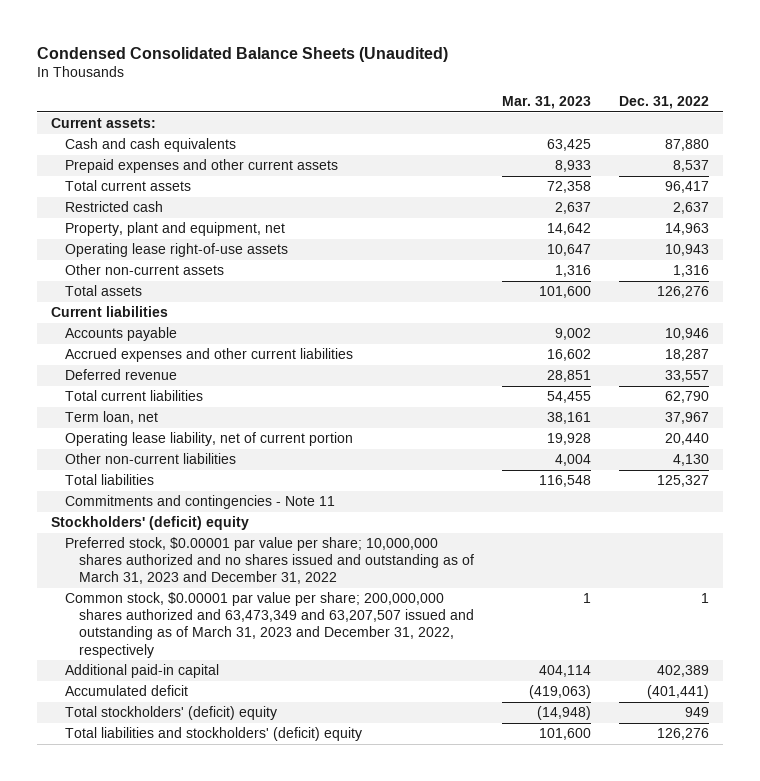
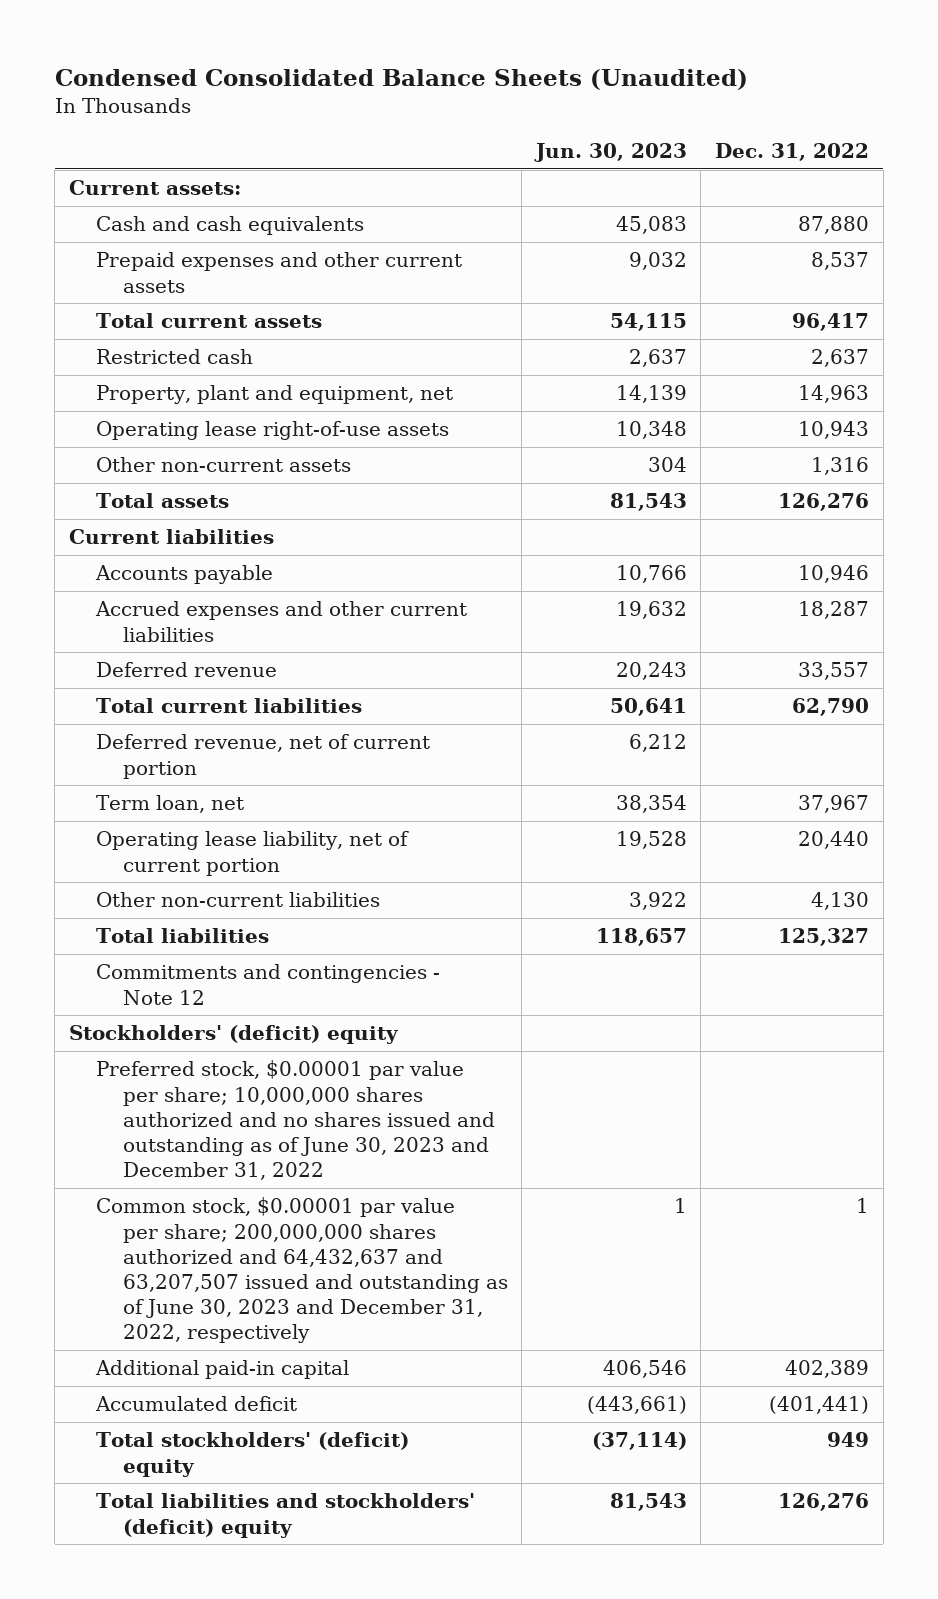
[501,96,591,110] Mar. 31, 2023 -> none
none -> [533,143,687,163] Jun. 30, 2023
none -> [95,734,430,779] Deferred revenue, net of current portion
[65,495,336,510] Commitments and contingencies - Note 11 -> [95,964,440,1005] Commitments and contingencies - Note 12
[65,537,474,585] Preferred stock, $0.00001 par value per share; 10,000,000 shares authorized and no shares issued and outstanding as of March 31, 2023 and December 31, 2022 -> [95,1060,495,1180] Preferred stock, $0.00001 par value per share; 10,000,000 shares authorized and no shares issued and outstanding as of June 30, 2023 and December 31, 2022
[65,592,474,658] Common stock, $0.00001 par value per share; 200,000,000 shares authorized and 63,473,349 and 63,207,507 issued and outstanding as of March 31, 2023 and December 31, 2022, respectively -> [95,1197,508,1344] Common stock, $0.00001 par value per share; 200,000,000 shares authorized and 64,432,637 and 63,207,507 issued and outstanding as of June 30, 2023 and December 31, 2022, respectively

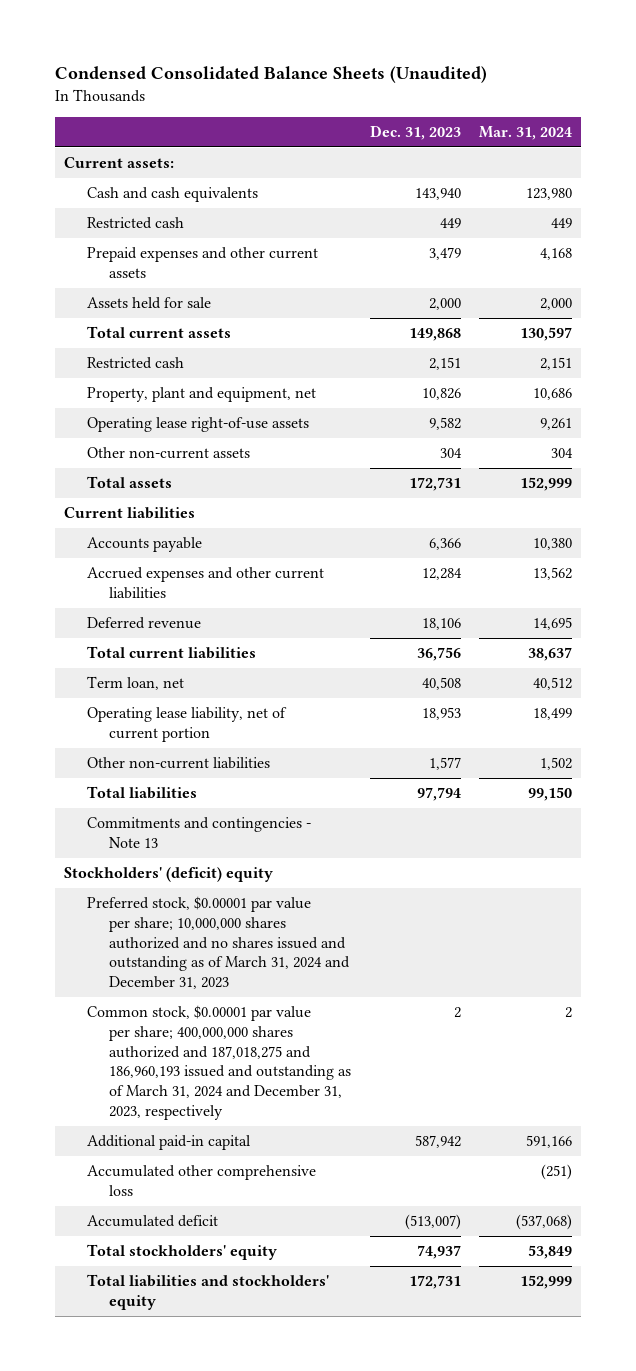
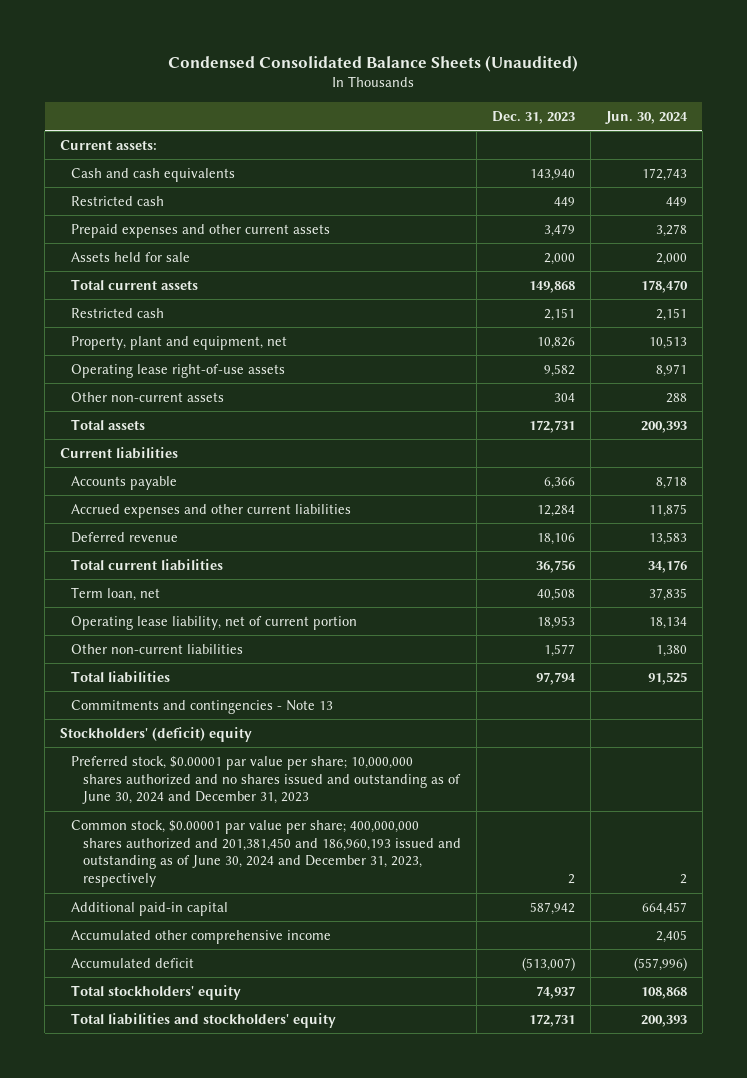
[478,125,572,140] Mar. 31, 2024 -> none
none -> [604,111,688,125] Jun. 30, 2024
[86,896,351,990] Preferred stock, $0.00001 par value per share; 10,000,000 shares authorized and no shares issued and outstanding as of March 31, 2024 and December 31, 2023 -> [71,755,461,805] Preferred stock, $0.00001 par value per share; 10,000,000 shares authorized and no shares issued and outstanding as of June 30, 2024 and December 31, 2023
[86,1005,352,1120] Common stock, $0.00001 par value per share; 400,000,000 shares authorized and 187,018,275 and 186,960,193 issued and outstanding as of March 31, 2024 and December 31, 2023, respectively -> [71,819,461,888] Common stock, $0.00001 par value per share; 400,000,000 shares authorized and 201,381,450 and 186,960,193 issued and outstanding as of June 30, 2024 and December 31, 2023, respectively
[86,1165,316,1196] Accumulated other comprehensive loss -> [71,929,332,944] Accumulated other comprehensive income

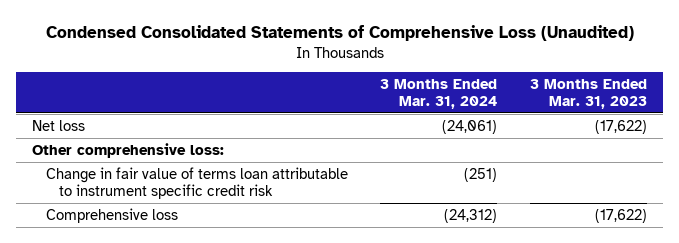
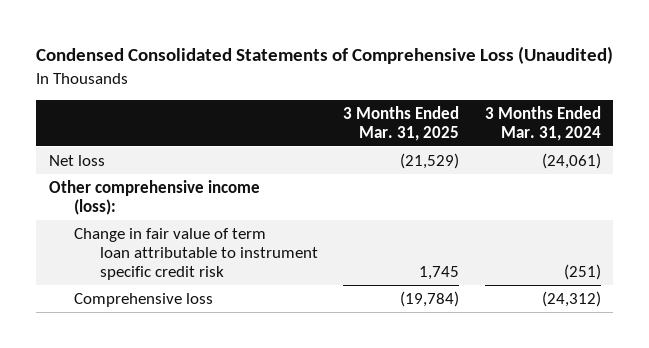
[529,79,647,109] 3 Months Ended Mar. 31, 2023 -> none
none -> [343,105,460,141] 3 Months Ended Mar. 31, 2025
[32,142,225,158] Other comprehensive loss: -> [48,179,260,215] Other comprehensive income (loss):
[45,166,348,199] Change in fair value of terms loan attributable to instrument specific credit risk -> [74,227,318,281] Change in fair value of term loan attributable to instrument specific credit risk

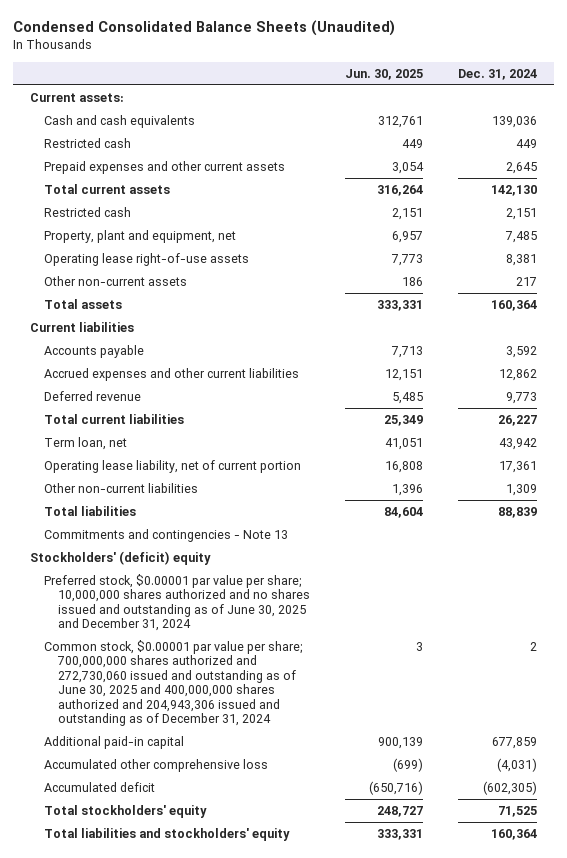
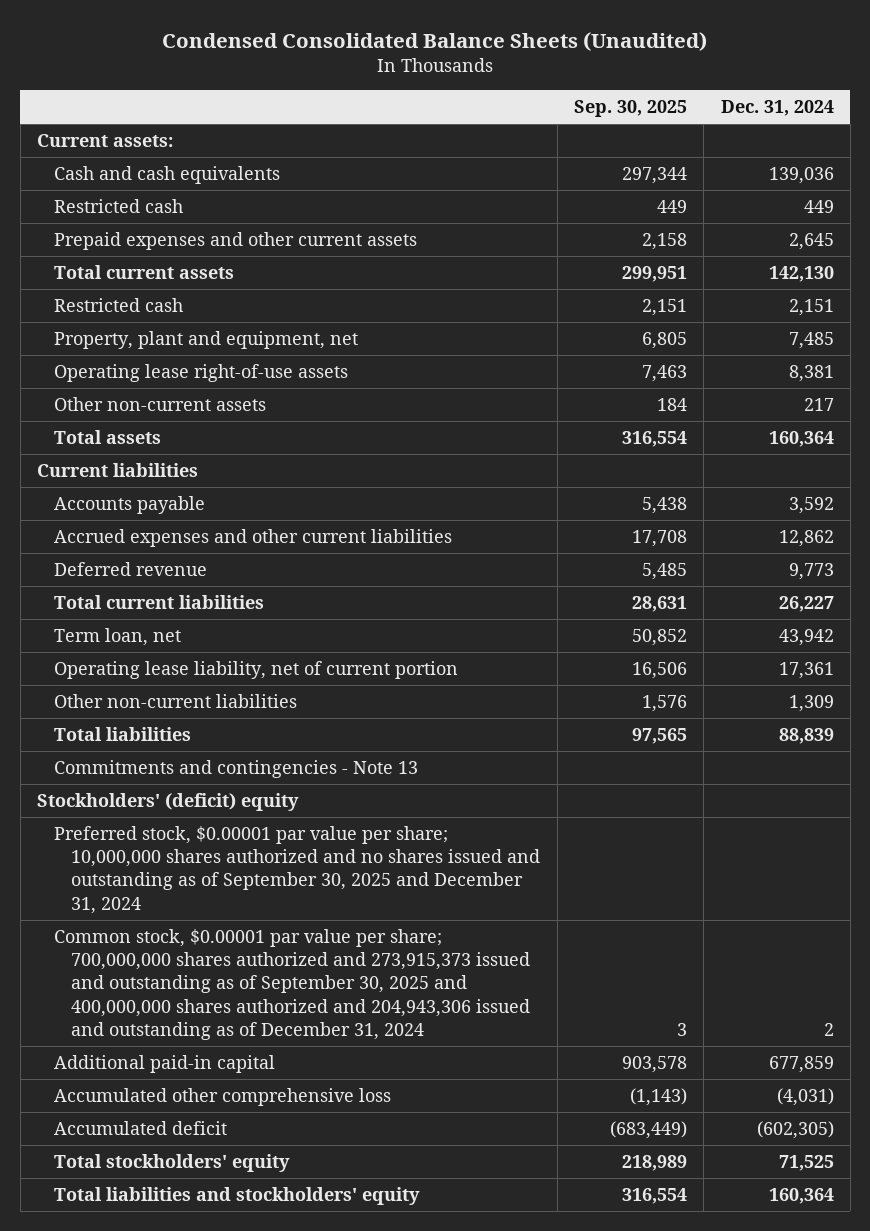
[345,68,424,80] Jun. 30, 2025 -> none
none -> [573,100,687,118] Sep. 30, 2025
[44,573,311,632] Preferred stock, $0.00001 par value per share; 10,000,000 shares authorized and no shares issued and outstanding as of June 30, 2025 and December 31, 2024 -> [54,826,541,914] Preferred stock, $0.00001 par value per share; 10,000,000 shares authorized and no shares issued and outstanding as of September 30, 2025 and December 31, 2024
[44,639,303,727] Common stock, $0.00001 par value per share; 700,000,000 shares authorized and 272,730,060 issued and outstanding as of June 30, 2025 and 400,000,000 shares authorized and 204,943,306 issued and outstanding as of December 31, 2024 -> [54,929,531,1040] Common stock, $0.00001 par value per share; 700,000,000 shares authorized and 273,915,373 issued and outstanding as of September 30, 2025 and 400,000,000 shares authorized and 204,943,306 issued and outstanding as of December 31, 2024

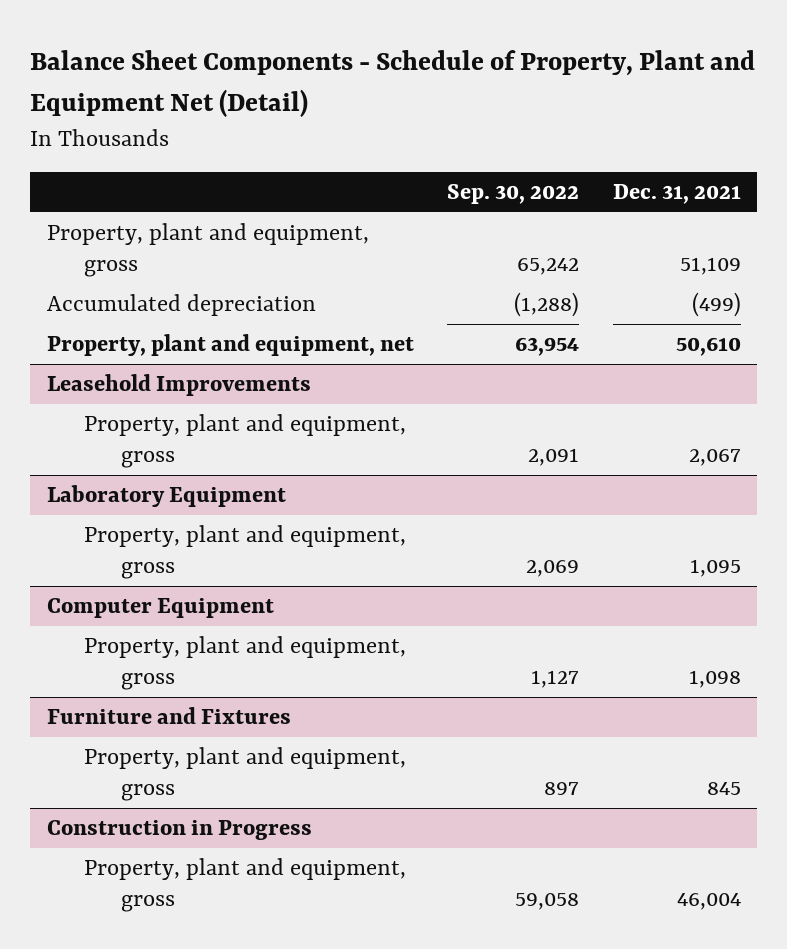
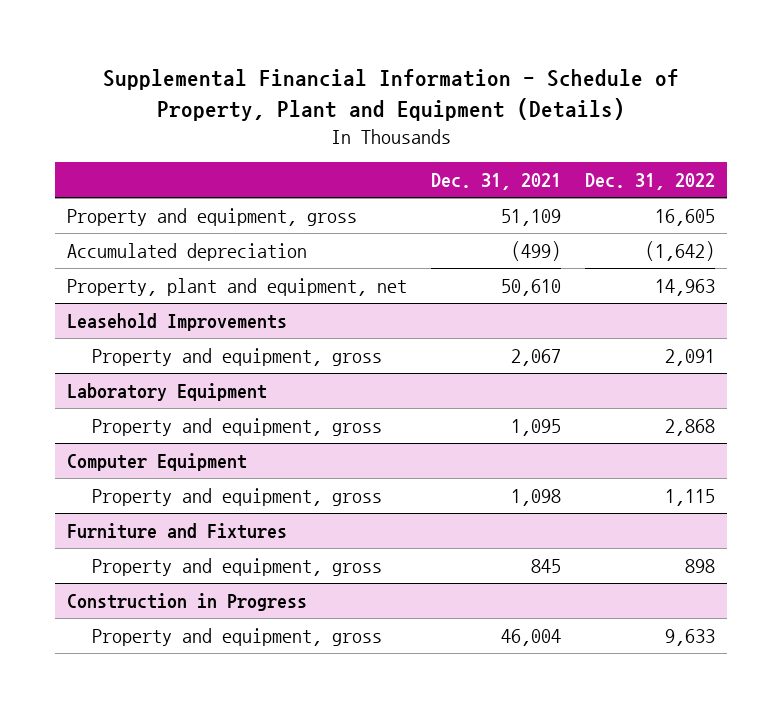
[29,50,755,117] Balance Sheet Components - Schedule of Property, Plant and Equipment Net (Detail) -> [102,69,679,121] Supplemental Financial Information - Schedule of Property, Plant and Equipment (Details)
[447,184,580,205] Sep. 30, 2022 -> none
none -> [585,173,716,191] Dec. 31, 2022
[46,223,369,278] Property, plant and equipment, gross -> [66,207,357,226] Property and equipment, gross
[83,414,406,469] Property, plant and equipment, gross -> [92,347,383,366] Property and equipment, gross
[83,525,406,580] Property, plant and equipment, gross -> [92,417,383,436] Property and equipment, gross
[83,636,406,691] Property, plant and equipment, gross -> [92,487,383,506] Property and equipment, gross
[83,747,406,802] Property, plant and equipment, gross -> [92,557,383,576] Property and equipment, gross
[83,858,406,913] Property, plant and equipment, gross -> [92,627,383,646] Property and equipment, gross

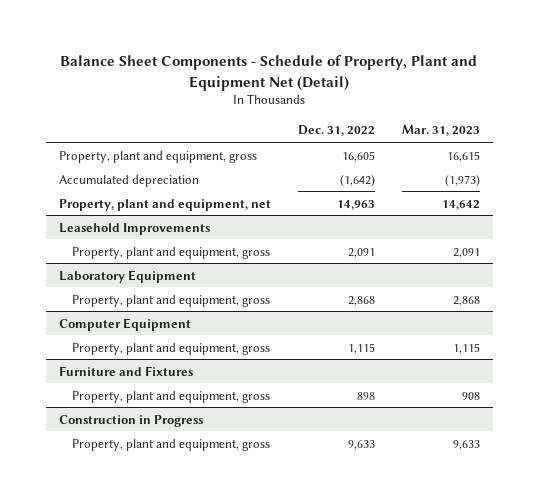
[102,69,679,121] Supplemental Financial Information - Schedule of Property, Plant and Equipment (Details) -> [60,55,478,91] Balance Sheet Components - Schedule of Property, Plant and Equipment Net (Detail)
[430,173,561,191] Dec. 31, 2021 -> none
none -> [401,125,480,137] Mar. 31, 2023
[66,207,357,226] Property and equipment, gross -> [59,150,258,163] Property, plant and equipment, gross
[92,347,383,366] Property and equipment, gross -> [71,246,270,259] Property, plant and equipment, gross
[92,417,383,436] Property and equipment, gross -> [71,294,270,307] Property, plant and equipment, gross
[92,487,383,506] Property and equipment, gross -> [71,342,270,355] Property, plant and equipment, gross
[92,557,383,576] Property and equipment, gross -> [71,390,270,403] Property, plant and equipment, gross
[92,627,383,646] Property and equipment, gross -> [71,438,270,451] Property, plant and equipment, gross

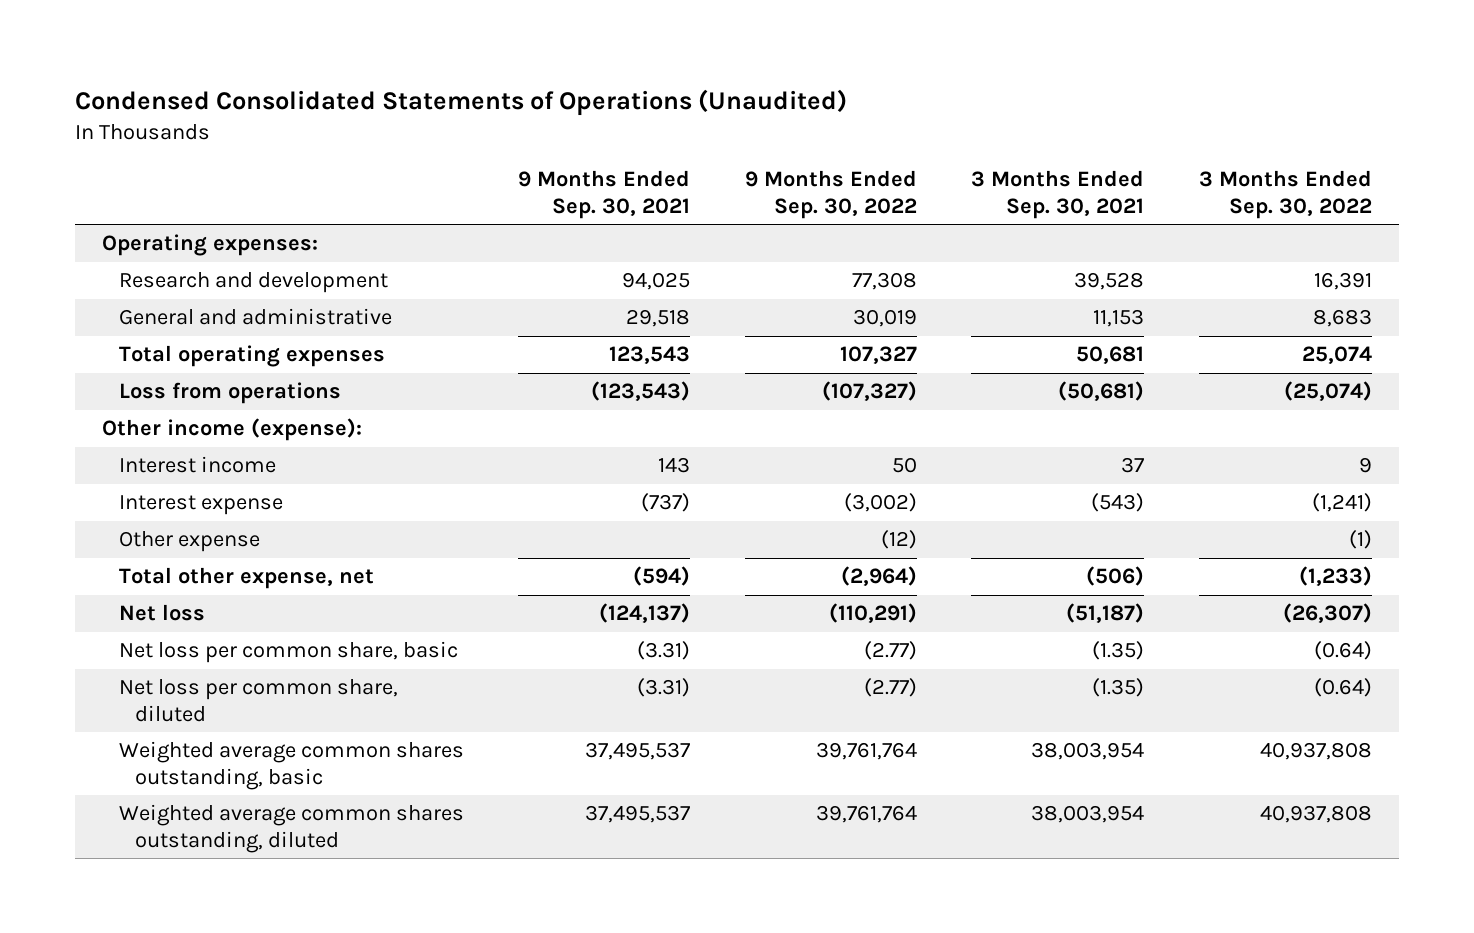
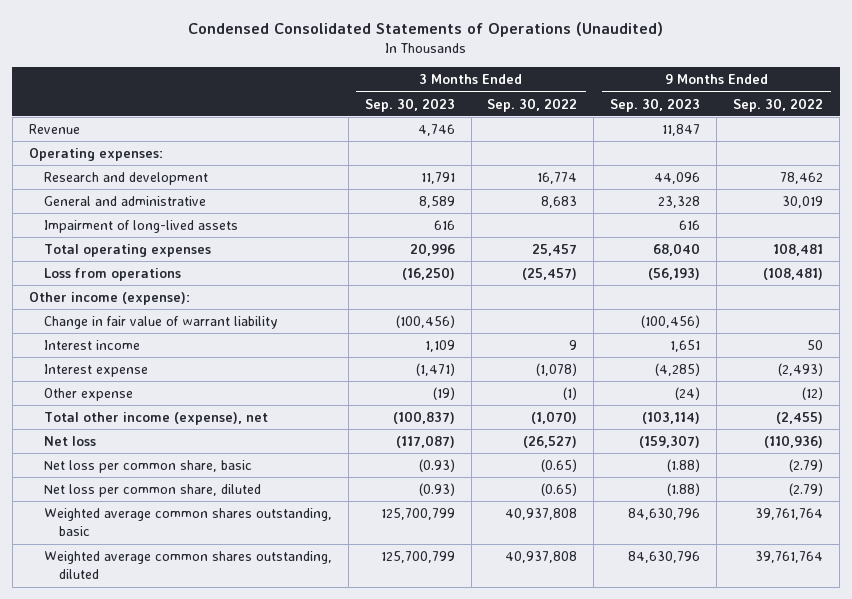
[518,170,691,219] 9 Months Ended Sep. 30, 2021 -> none
[971,170,1145,219] 3 Months Ended Sep. 30, 2021 -> none
none -> [364,97,455,112] Sep. 30, 2023
none -> [610,97,701,112] Sep. 30, 2023
none -> [28,123,80,134] Revenue
[851,272,917,291] 77,308 -> [780,171,824,184] 78,462
[1313,272,1372,291] 16,391 -> [537,171,578,184] 16,774
none -> [43,219,238,233] Impairment of long-lived assets
[839,346,917,365] 107,327 -> [773,242,824,256] 108,481
[1301,346,1372,365] 25,074 -> [532,243,578,256] 25,457
[821,381,917,402] (107,327) -> [763,266,824,280] (108,481)
[1283,381,1372,402] (25,074) -> [522,267,578,280] (25,457)
none -> [43,315,278,329] Change in fair value of warrant liability
[843,493,917,513] (3,002) -> [778,362,824,376] (2,493)
[1311,493,1372,513] (1,241) -> [536,362,578,376] (1,078)
[118,567,374,590] Total other expense, net -> [43,411,268,425] Total other income (expense), net
[840,566,917,587] (2,964) -> [776,411,824,424] (2,455)
[1298,566,1372,587] (1,233) -> [531,410,578,424] (1,070)
[828,603,917,624] (110,291) -> [764,434,824,448] (110,936)
[1282,603,1372,624] (26,307) -> [523,435,578,448] (26,527)
[863,641,917,661] (2.77) -> [789,458,824,472] (2.79)
[1313,641,1372,661] (0.64) -> [541,458,578,472] (0.65)
[863,678,917,698] (2.77) -> [789,482,824,496] (2.79)
[1313,678,1372,698] (0.64) -> [541,482,578,496] (0.65)

